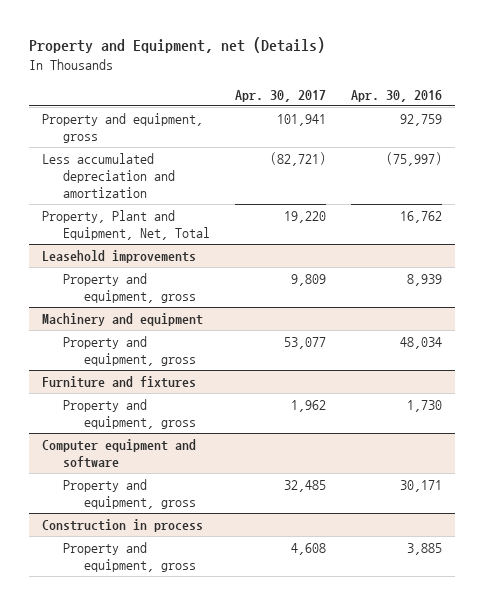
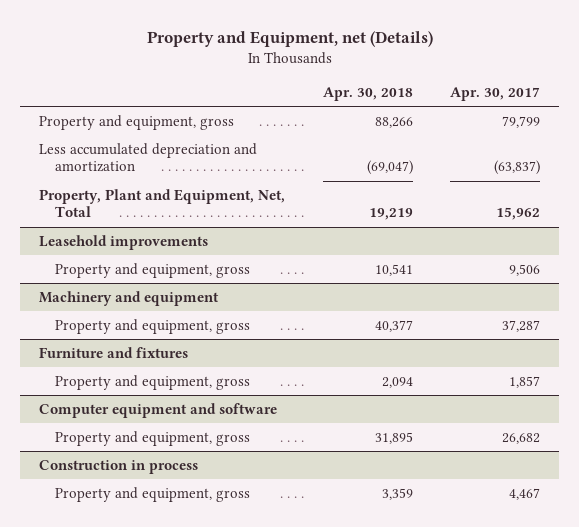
[351,89,443,102] Apr. 30, 2016 -> none
none -> [322,86,413,101] Apr. 30, 2018
[277,114,327,127] 101,941 -> [502,115,541,128] 79,799
[270,152,327,167] (82,721) -> [494,160,541,176] (63,837)
[284,211,327,224] 19,220 -> [496,207,541,221] 15,962
[291,274,327,287] 9,809 -> [509,263,541,276] 9,506
[284,337,327,350] 53,077 -> [502,319,541,332] 37,287
[291,400,327,413] 1,962 -> [509,375,541,388] 1,857
[284,480,327,493] 32,485 -> [502,432,541,444] 26,682
[291,543,327,556] 4,608 -> [509,487,541,500] 4,467

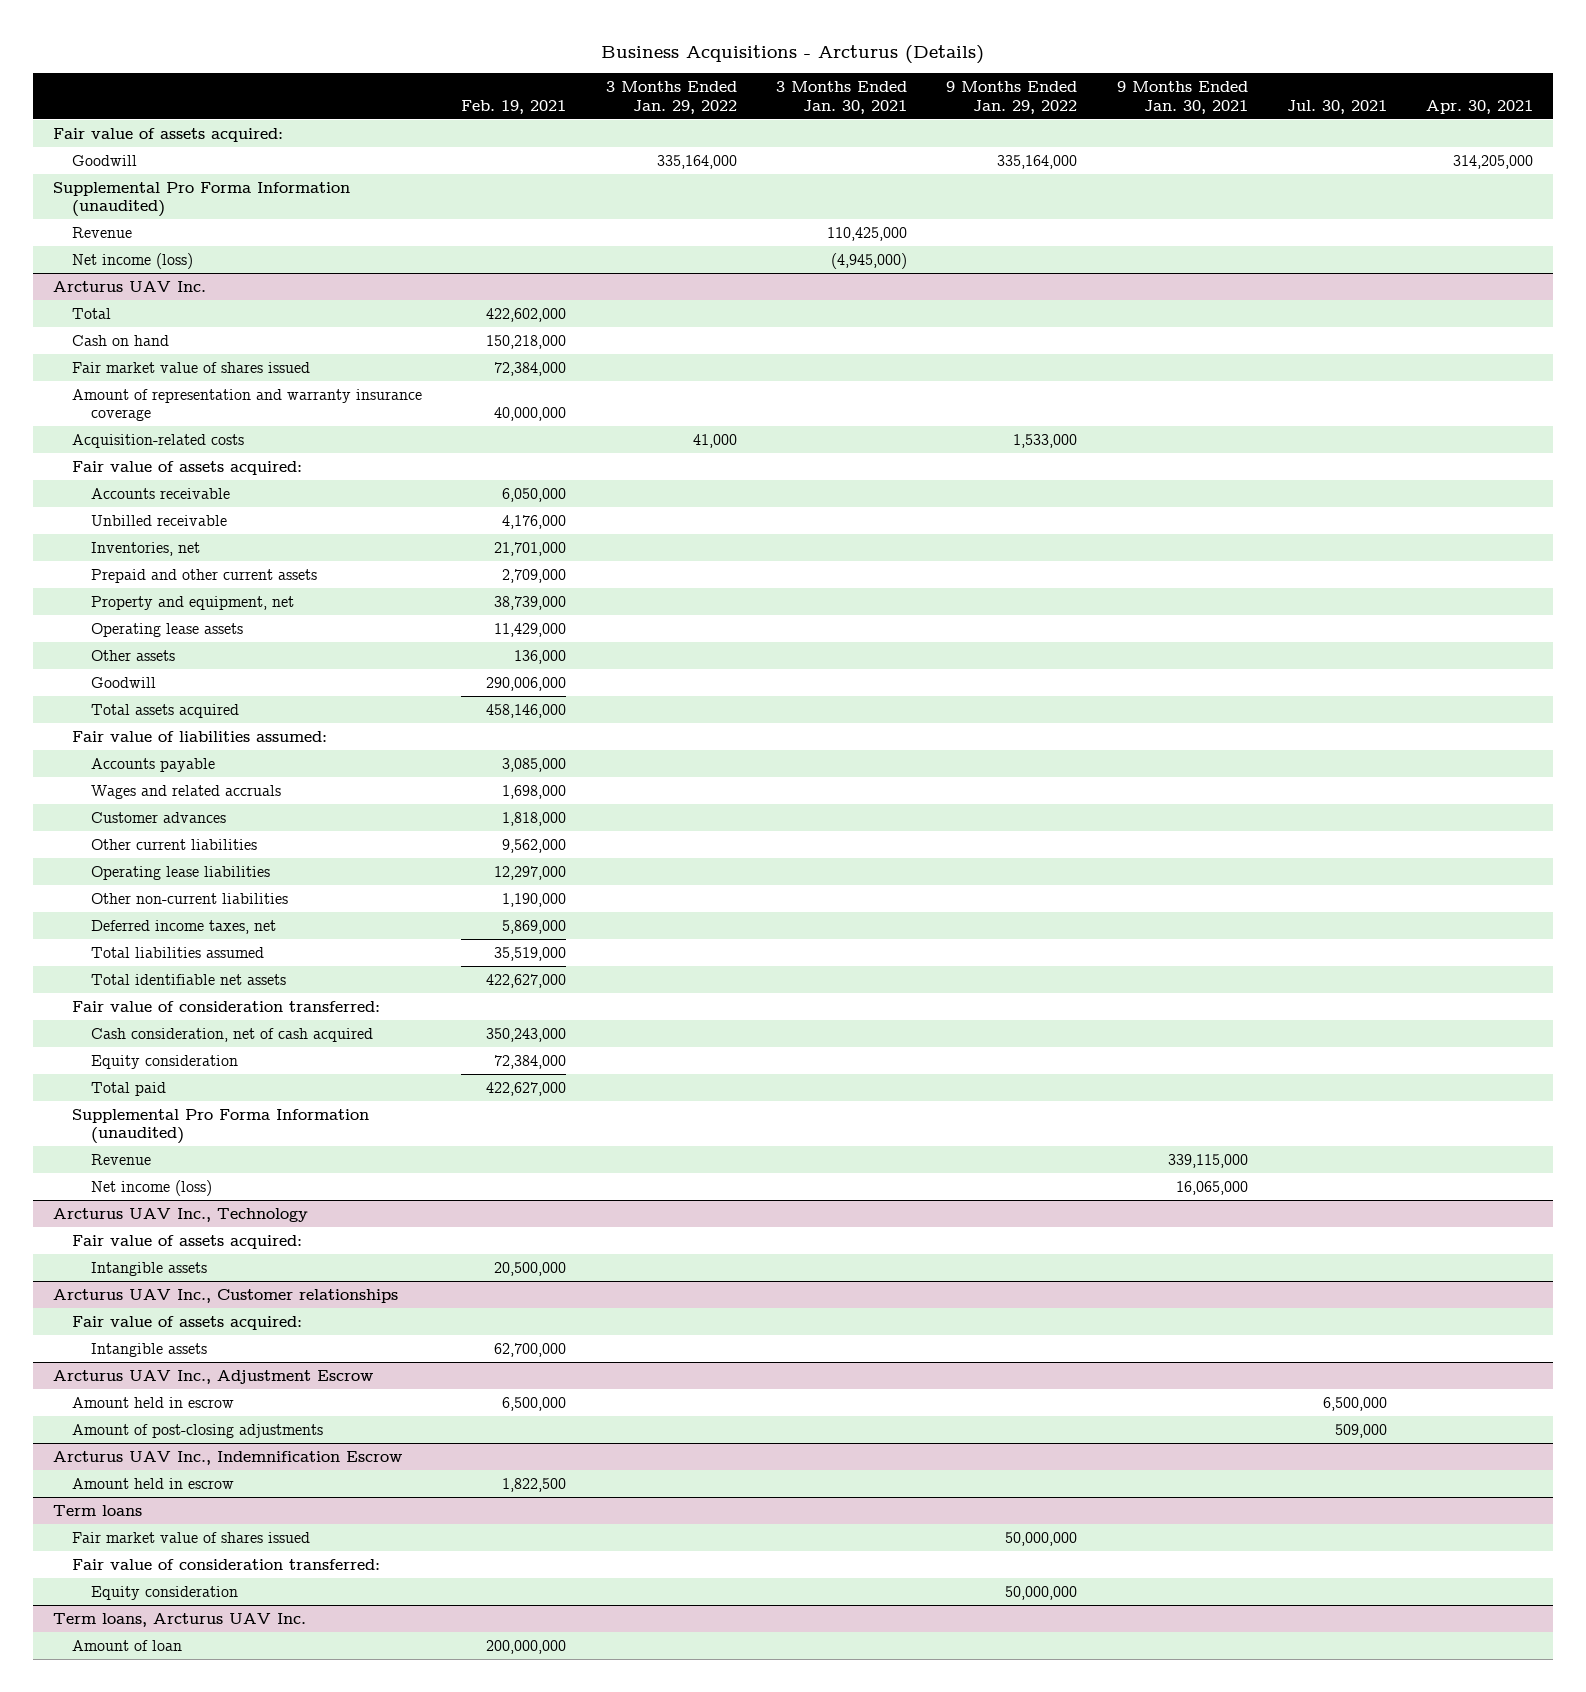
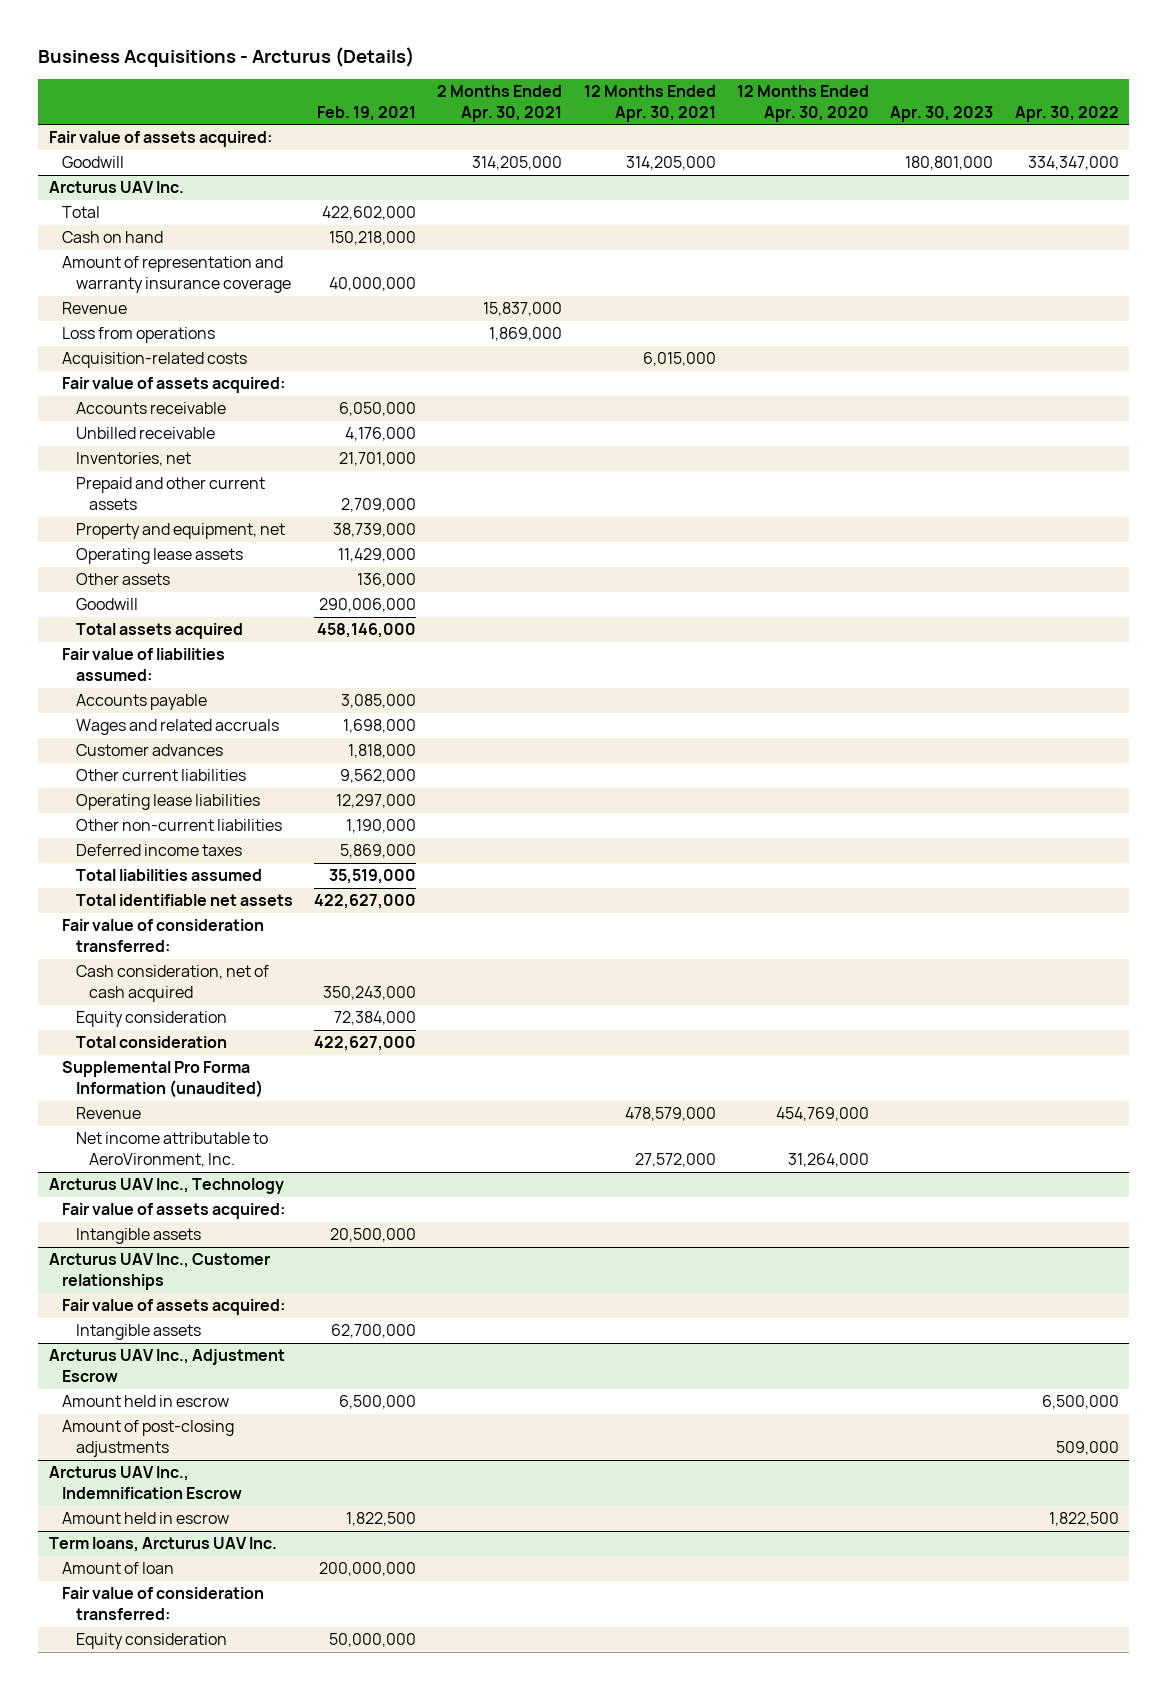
[605,81,737,114] 3 Months Ended Jan. 29, 2022 -> none
[776,81,908,114] 3 Months Ended Jan. 30, 2021 -> none
[946,81,1078,114] 9 Months Ended Jan. 29, 2022 -> none
[1116,81,1248,114] 9 Months Ended Jan. 30, 2021 -> none
[1286,99,1387,114] Jul. 30, 2021 -> none
[1426,99,1534,114] Apr. 30, 2021 -> none
none -> [437,85,563,122] 2 Months Ended Apr. 30, 2021
none -> [583,85,716,122] 12 Months Ended Apr. 30, 2021
none -> [737,85,870,122] 12 Months Ended Apr. 30, 2020
none -> [890,105,994,122] Apr. 30, 2023
none -> [1014,105,1119,122] Apr. 30, 2022
[52,181,350,218] Supplemental Pro Forma Information (unaudited) -> none
[72,226,133,238] Revenue -> none
[72,252,194,269] Net income (loss) -> none
[72,361,311,373] Fair market value of shares issued -> none
none -> [62,302,128,315] Revenue
none -> [62,327,216,344] Loss from operations
[91,919,277,934] Deferred income taxes, net -> [75,844,242,857] Deferred income taxes
[91,1081,167,1096] Total paid -> [75,1036,227,1049] Total consideration
[91,1179,213,1196] Net income (loss) -> [75,1132,268,1168] Net income attributable to AeroVironment, Inc.
[52,1504,142,1516] Term loans -> none
[72,1531,311,1543] Fair market value of shares issued -> none
[72,1558,381,1570] Fair value of consideration transferred: -> none
[91,1585,239,1600] Equity consideration -> none
none -> [62,1587,265,1621] Fair value of consideration transferred:
none -> [75,1633,227,1650] Equity consideration

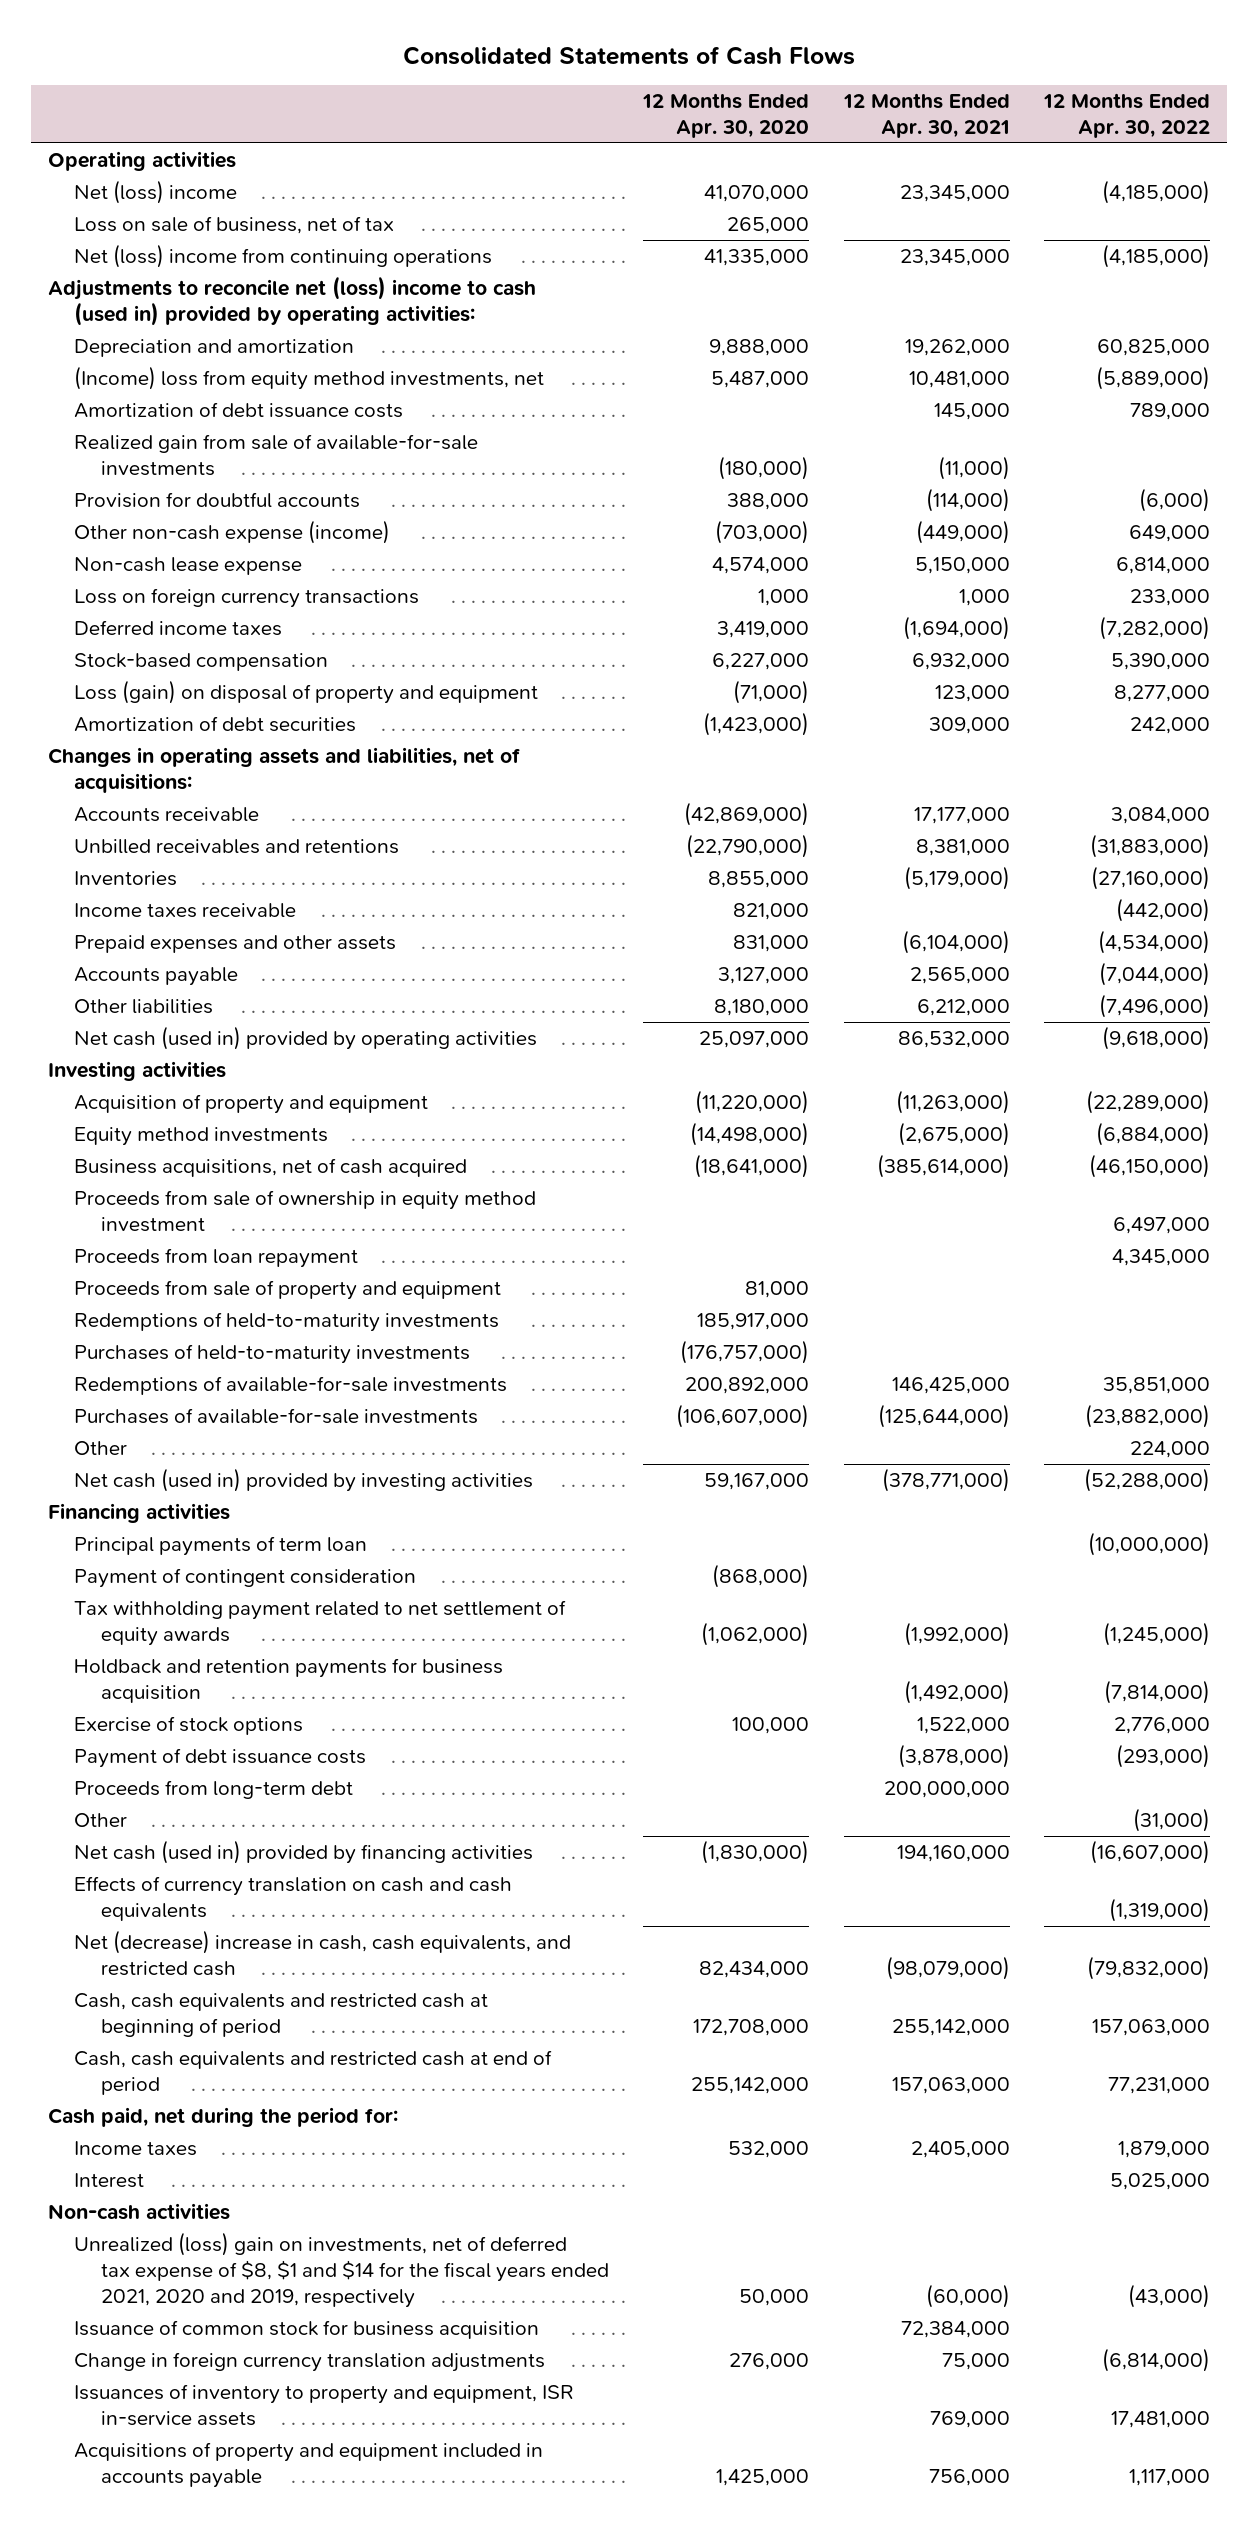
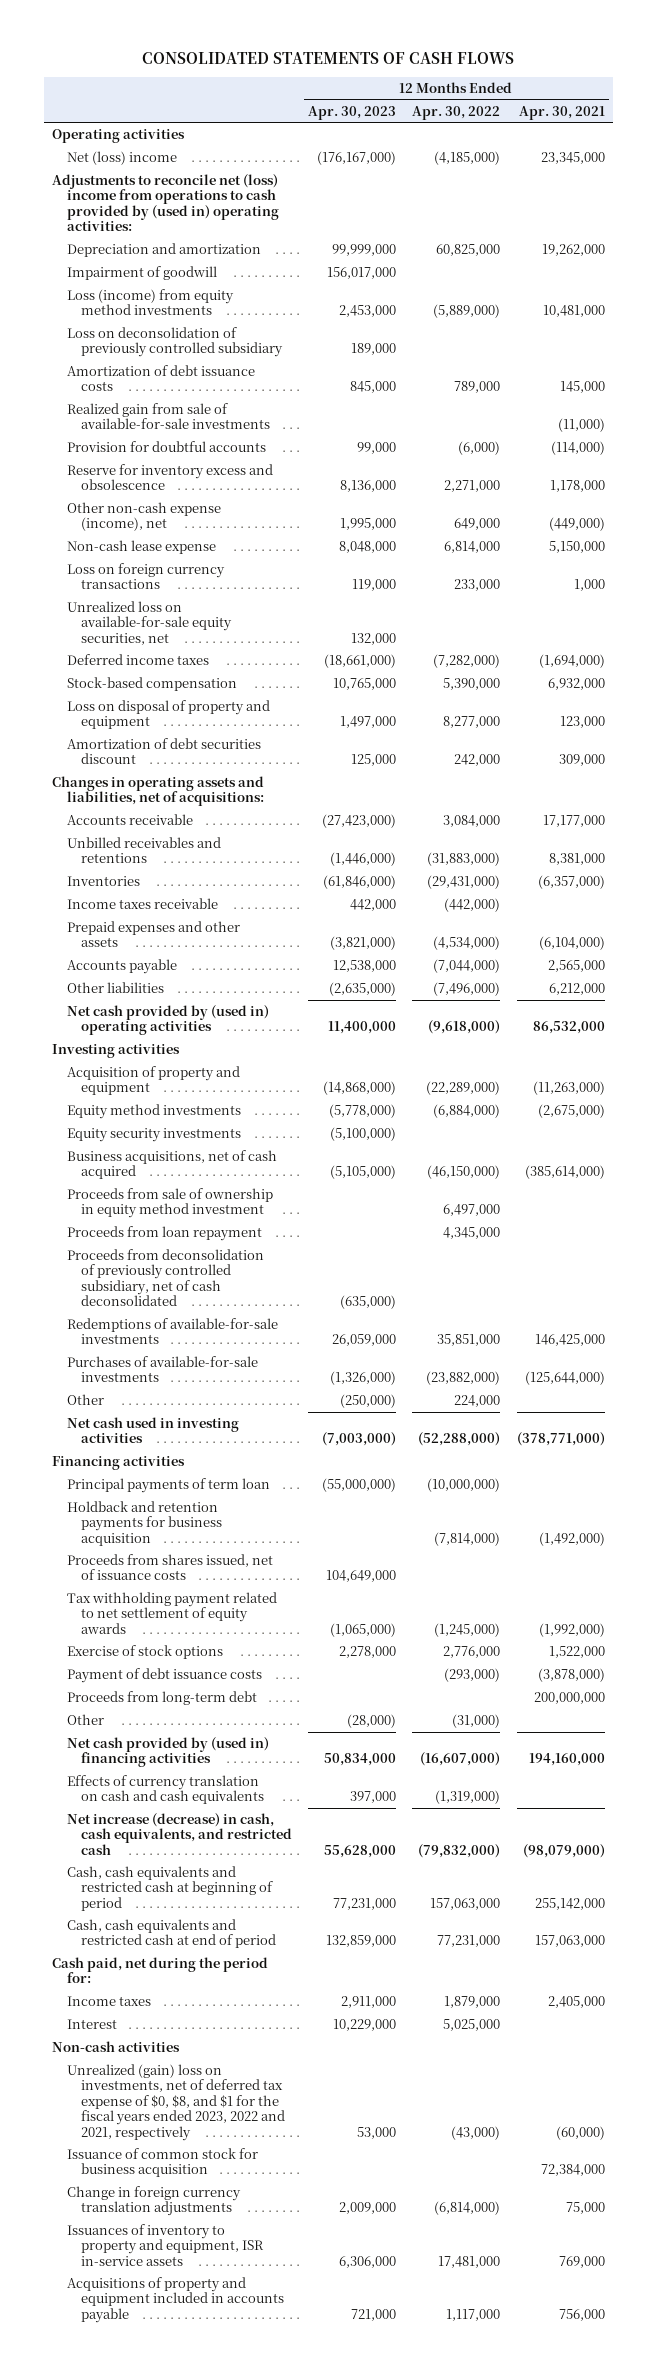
[402,45,855,65] Consolidated Statements of Cash Flows -> [142,52,515,65] CONSOLIDATED STATEMENTS OF CASH FLOWS
[642,92,810,138] 12 Months Ended Apr. 30, 2020 -> none
none -> [308,105,397,120] Apr. 30, 2023
[74,216,395,235] Loss on sale of business, net of tax -> none
[74,244,493,269] Net (loss) income from continuing operations -> none
[47,276,536,327] Adjustments to reconcile net (loss) income to cash (used in) provided by operating activities: -> [52,174,279,232] Adjustments to reconcile net (loss) income from operations to cash provided by (used in) operating activities:
none -> [66,266,217,281] Impairment of goodwill
[74,366,545,391] (Income) loss from equity method investments, net -> [66,289,234,316] Loss (income) from equity method investments
none -> [66,327,284,358] Loss on deconsolidation of previously controlled subsidiary
none -> [66,464,273,491] Reserve for inventory excess and obsolescence
[74,520,391,545] Other non-cash expense (income) -> [66,502,221,532] Other non-cash expense (income), net
none -> [66,601,233,645] Unrealized loss on available-for-sale equity securities, net
[74,680,539,705] Loss (gain) on disposal of property and equipment -> [66,700,270,730] Loss on disposal of property and equipment
[74,716,357,733] Amortization of debt securities -> [66,738,261,765] Amortization of debt securities discount
[903,866,1010,891] (5,179,000) -> [537,875,605,890] (6,357,000)
[1090,866,1210,891] (27,160,000) -> [427,875,501,890] (29,431,000)
[74,1026,538,1051] Net cash (used in) provided by operating activities -> [66,1005,269,1036] Net cash provided by (used in) operating activities
none -> [66,1128,241,1143] Equity security investments
[74,1280,502,1301] Proceeds from sale of property and equipment -> none
[74,1312,500,1333] Redemptions of held-to-maturity investments -> none
[74,1344,471,1365] Purchases of held-to-maturity investments -> none
none -> [66,1249,264,1307] Proceeds from deconsolidation of previously controlled subsidiary, net of cash deconsolidated
[74,1468,534,1493] Net cash (used in) provided by investing activities -> [66,1417,239,1444] Net cash used in investing activities
[74,1568,417,1589] Payment of contingent consideration -> none
none -> [66,1554,273,1581] Proceeds from shares issued, net of issuance costs
[74,1600,567,1647] Tax withholding payment related to net settlement of equity awards -> [66,1592,277,1634] Tax withholding payment related to net settlement of equity awards
[74,1840,534,1865] Net cash (used in) provided by financing activities -> [66,1737,269,1768] Net cash provided by (used in) financing activities
[74,1930,572,1977] Net (decrease) increase in cash, cash equivalents, and restricted cash -> [66,1813,293,1855] Net increase (decrease) in cash, cash equivalents, and restricted cash
[74,2232,609,2309] Unrealized (loss) gain on investments, net of deferred tax expense of $8, $1 and $14 for the fiscal years ended 2021, 2020 and 2019, respectively -> [66,2064,286,2141] Unrealized (gain) loss on investments, net of deferred tax expense of $0, $8, and $1 for the fiscal years ended 2023, 2022 and 2021, respectively

